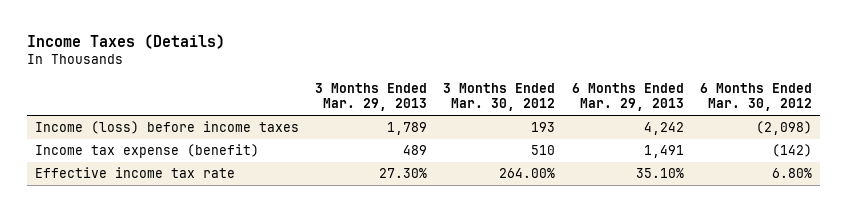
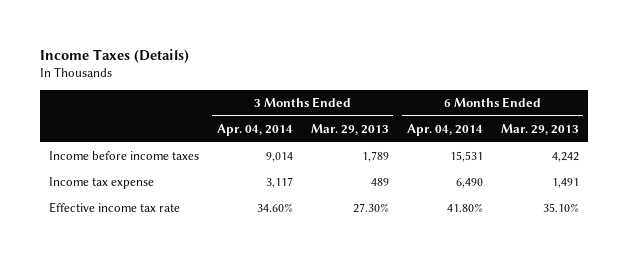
[443,83,556,112] 3 Months Ended Mar. 30, 2012 -> none
[699,83,812,112] 6 Months Ended Mar. 30, 2012 -> none
none -> [216,124,293,137] Apr. 04, 2014
none -> [406,124,483,137] Apr. 04, 2014
[34,121,299,135] Income (loss) before income taxes -> [48,151,199,161] Income before income taxes
[34,144,259,159] Income tax expense (benefit) -> [48,177,154,190] Income tax expense

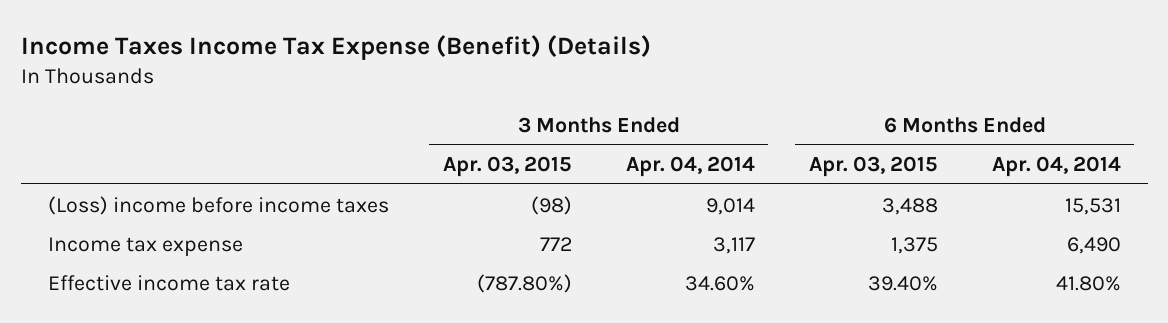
[39,48,189,63] Income Taxes (Details) -> [20,35,651,61] Income Taxes Income Tax Expense (Benefit) (Details)
[310,124,389,136] Mar. 29, 2013 -> none
[500,124,579,136] Mar. 29, 2013 -> none
none -> [442,155,572,177] Apr. 03, 2015
none -> [808,155,938,177] Apr. 03, 2015
[48,151,199,161] Income before income taxes -> [47,195,389,215] (Loss) income before income taxes

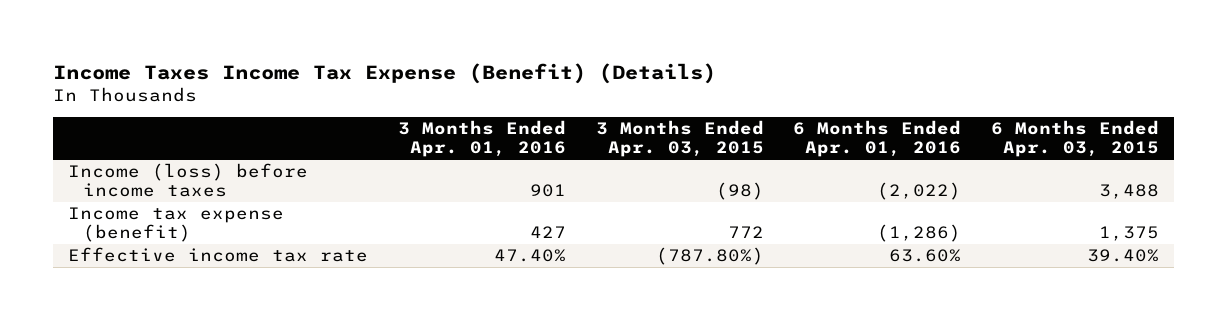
[625,155,755,177] Apr. 04, 2014 -> none
[991,155,1121,177] Apr. 04, 2014 -> none
none -> [397,120,566,158] 3 Months Ended Apr. 01, 2016
none -> [793,120,962,158] 6 Months Ended Apr. 01, 2016
[47,195,389,215] (Loss) income before income taxes -> [68,163,309,198] Income (loss) before income taxes
[47,236,243,257] Income tax expense -> [68,207,285,243] Income tax expense (benefit)

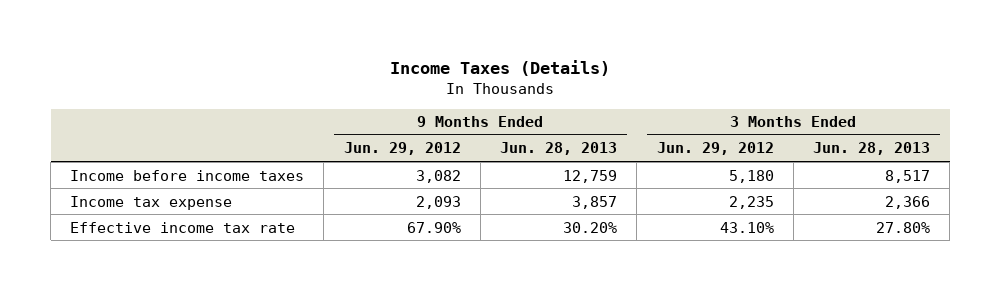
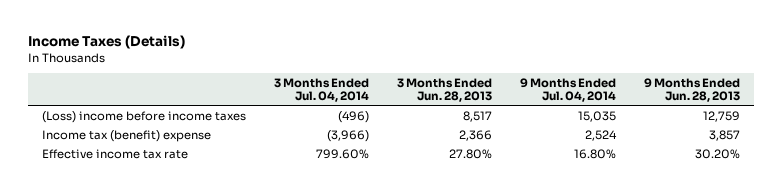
[343,142,461,156] Jun. 29, 2012 -> none
[656,142,774,156] Jun. 29, 2012 -> none
none -> [273,77,369,103] 3 Months Ended Jul. 04, 2014
none -> [519,77,616,103] 9 Months Ended Jul. 04, 2014
[70,169,305,181] Income before income taxes -> [41,110,246,123] (Loss) income before income taxes
[70,195,233,210] Income tax expense -> [41,129,211,142] Income tax (benefit) expense

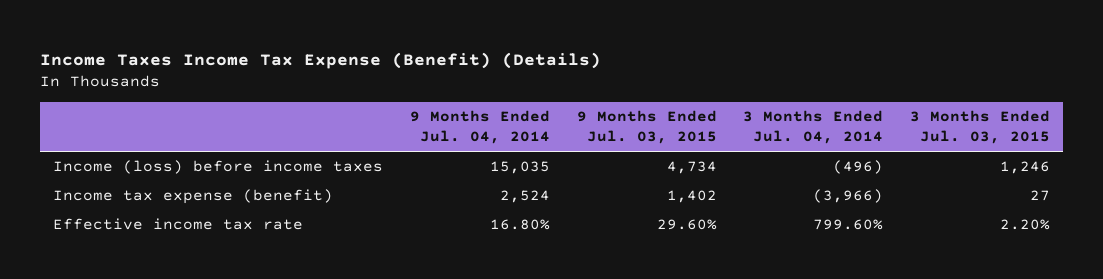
[27,34,185,49] Income Taxes (Details) -> [40,51,602,69] Income Taxes Income Tax Expense (Benefit) (Details)
[396,77,492,103] 3 Months Ended Jun. 28, 2013 -> none
[643,77,740,103] 9 Months Ended Jun. 28, 2013 -> none
none -> [576,109,717,145] 9 Months Ended Jul. 03, 2015
none -> [909,109,1050,145] 3 Months Ended Jul. 03, 2015
[41,110,246,123] (Loss) income before income taxes -> [53,160,384,175] Income (loss) before income taxes
[41,129,211,142] Income tax (benefit) expense -> [53,189,334,205] Income tax expense (benefit)

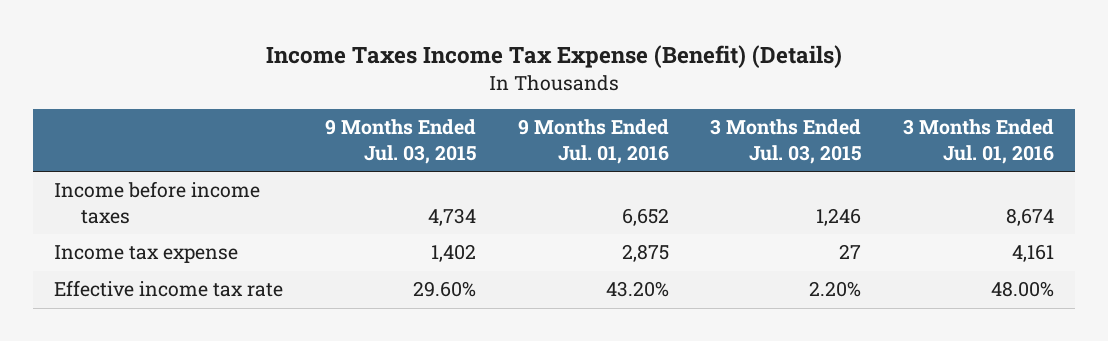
[409,109,550,145] 9 Months Ended Jul. 04, 2014 -> none
[743,109,884,145] 3 Months Ended Jul. 04, 2014 -> none
none -> [517,119,669,164] 9 Months Ended Jul. 01, 2016
none -> [903,119,1055,164] 3 Months Ended Jul. 01, 2016
[53,160,384,175] Income (loss) before income taxes -> [54,181,261,224] Income before income taxes
[53,189,334,205] Income tax expense (benefit) -> [54,245,239,264] Income tax expense

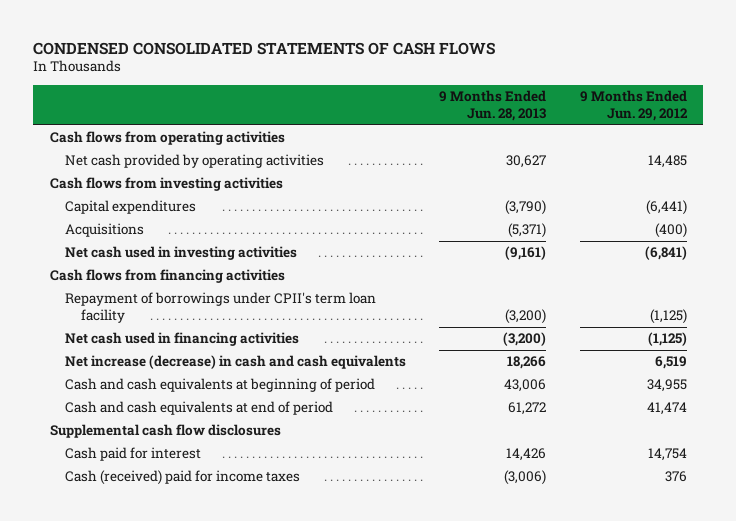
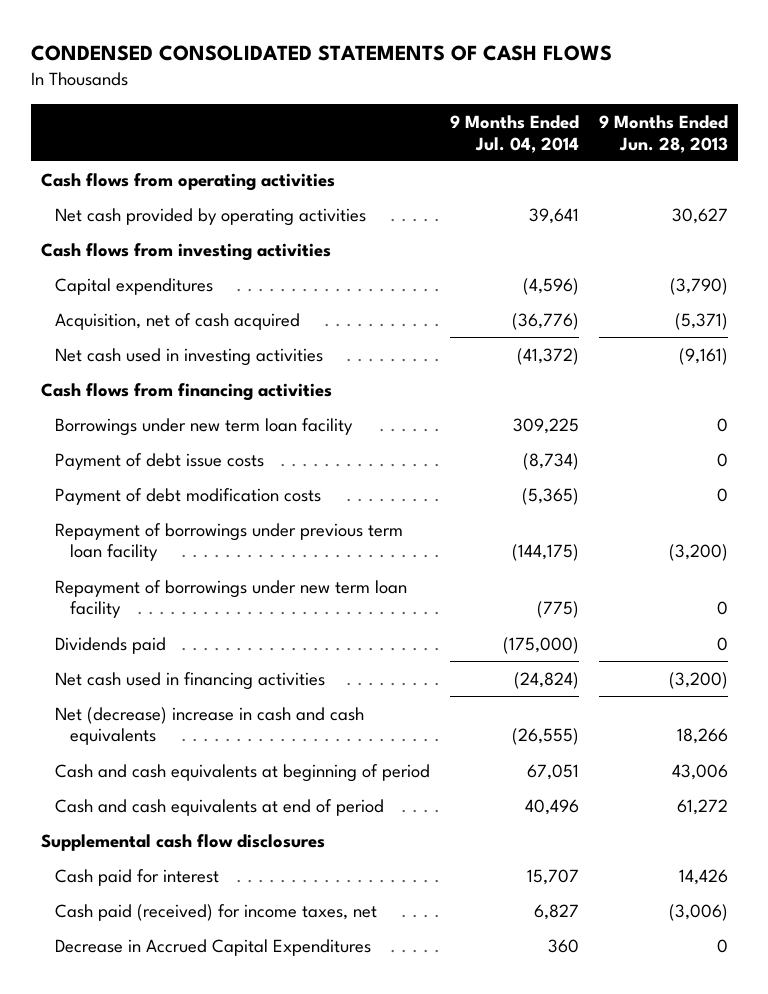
[579,90,688,122] 9 Months Ended Jun. 29, 2012 -> none
none -> [450,114,580,153] 9 Months Ended Jul. 04, 2014
[65,223,145,238] Acquisitions -> [55,312,301,330] Acquisition, net of cash acquired
none -> [55,417,354,436] Borrowings under new term loan facility
none -> [55,452,265,470] Payment of debt issue costs
none -> [55,487,322,505] Payment of debt modification costs
[65,292,377,324] Repayment of borrowings under CPII's term loan facility -> [55,522,404,562] Repayment of borrowings under previous term loan facility
none -> [55,579,408,619] Repayment of borrowings under new term loan facility
none -> [55,636,167,654] Dividends paid
[65,355,407,370] Net increase (decrease) in cash and cash equivalents -> [55,706,365,746] Net (decrease) increase in cash and cash equivalents
[65,470,301,486] Cash (received) paid for income taxes -> [55,903,378,921] Cash paid (received) for income taxes, net
none -> [55,938,372,956] Decrease in Accrued Capital Expenditures

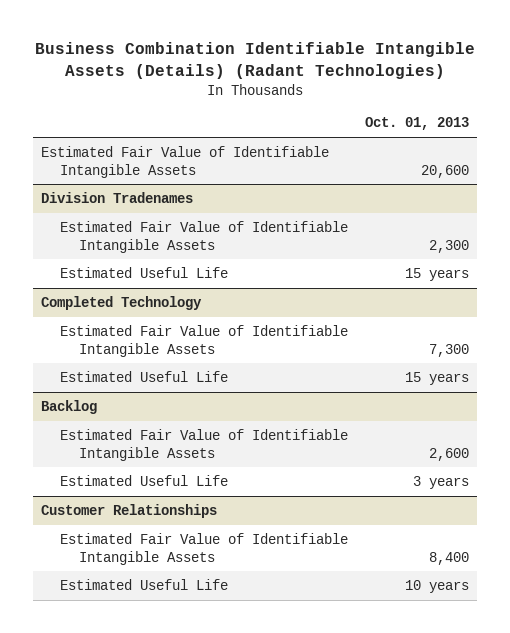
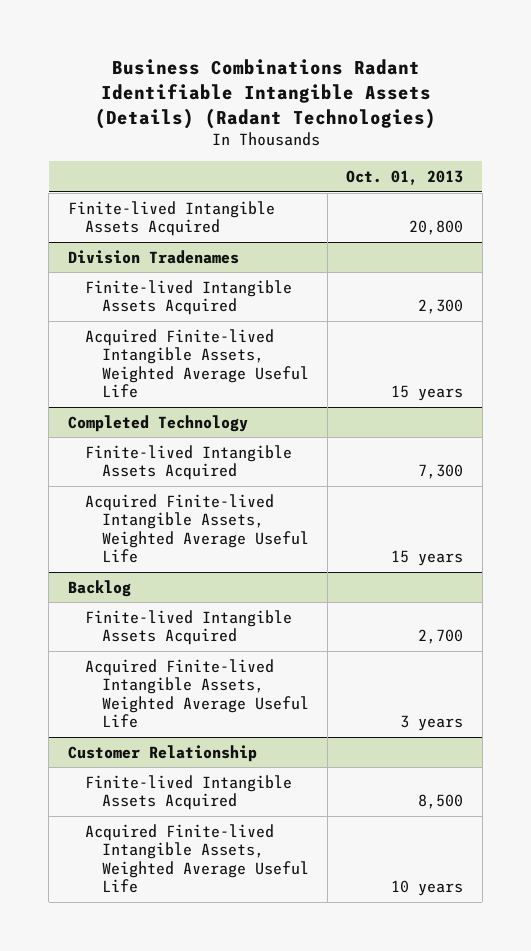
[34,42,475,79] Business Combination Identifiable Intangible Assets (Details) (Radant Technologies) -> [94,58,436,129] Business Combinations Radant Identifiable Intangible Assets (Details) (Radant Technologies)
[41,145,330,178] Estimated Fair Value of Identifiable Intangible Assets -> [67,200,275,237] Finite-lived Intangible Assets Acquired
[420,164,469,178] 20,600 -> [409,220,464,236] 20,800
[60,220,349,253] Estimated Fair Value of Identifiable Intangible Assets -> [84,279,292,316] Finite-lived Intangible Assets Acquired
[60,266,229,278] Estimated Useful Life -> [84,328,309,399] Acquired Finite-lived Intangible Assets, Weighted Average Useful Life
[60,324,349,357] Estimated Fair Value of Identifiable Intangible Assets -> [84,444,292,481] Finite-lived Intangible Assets Acquired
[60,370,229,382] Estimated Useful Life -> [84,493,309,564] Acquired Finite-lived Intangible Assets, Weighted Average Useful Life
[60,428,349,461] Estimated Fair Value of Identifiable Intangible Assets -> [84,609,292,646] Finite-lived Intangible Assets Acquired
[428,447,469,461] 2,600 -> [418,629,464,645] 2,700
[60,474,229,486] Estimated Useful Life -> [84,658,309,729] Acquired Finite-lived Intangible Assets, Weighted Average Useful Life
[41,503,218,518] Customer Relationships -> [67,744,257,762] Customer Relationship
[60,532,349,565] Estimated Fair Value of Identifiable Intangible Assets -> [84,774,292,811] Finite-lived Intangible Assets Acquired
[428,551,469,565] 8,400 -> [418,794,464,810] 8,500
[60,578,229,590] Estimated Useful Life -> [84,823,309,894] Acquired Finite-lived Intangible Assets, Weighted Average Useful Life

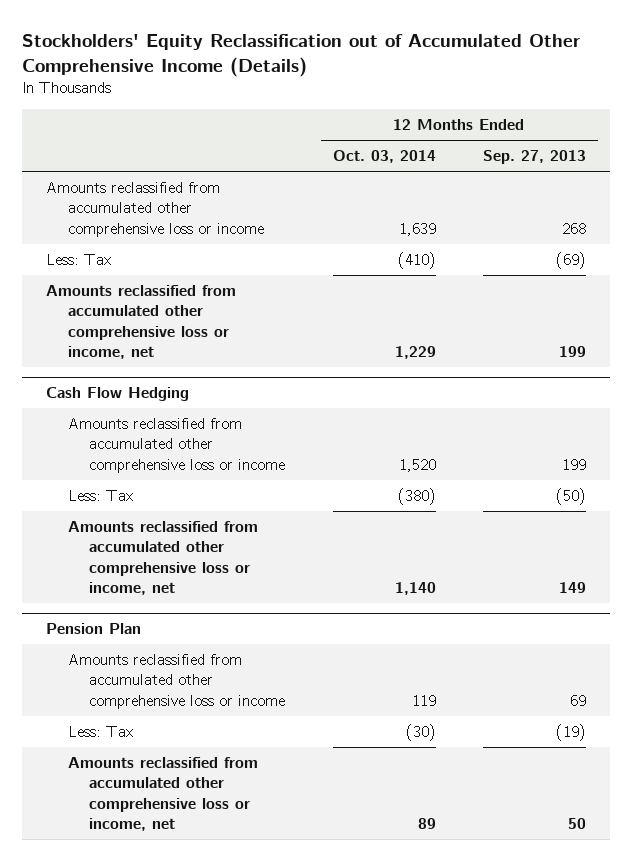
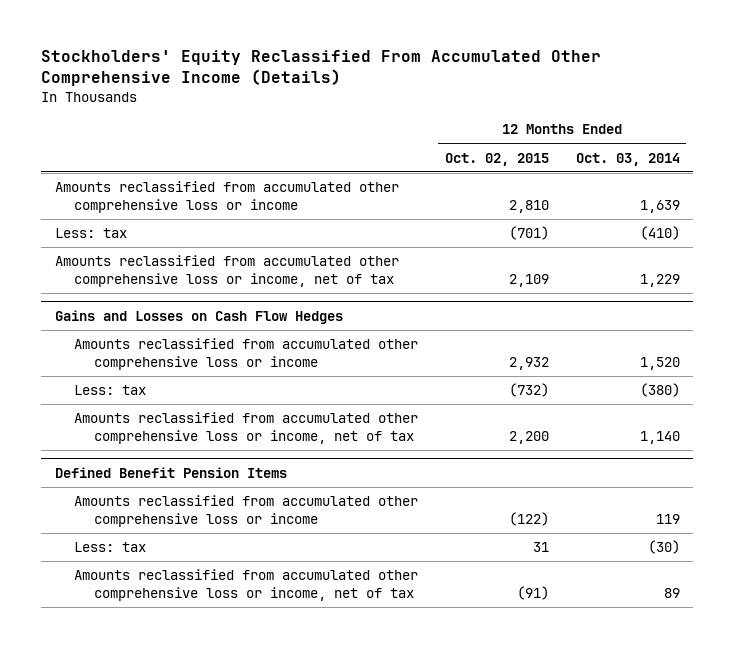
[22,34,581,77] Stockholders' Equity Reclassification out of Accumulated Other Comprehensive Income (Details) -> [41,50,602,87] Stockholders' Equity Reclassified From Accumulated Other Comprehensive Income (Details)
[482,150,586,165] Sep. 27, 2013 -> none
none -> [444,152,549,166] Oct. 02, 2015
[46,387,190,402] Cash Flow Hedging -> none
[46,254,112,266] Less: Tax -> [54,228,127,239] Less: tax
[46,285,237,359] Amounts reclassified from accumulated other comprehensive loss or income, net -> [54,255,399,287] Amounts reclassified from accumulated other comprehensive loss or income, net of tax
none -> [54,309,343,324] Gains and Losses on Cash Flow Hedges
[46,623,142,635] Pension Plan -> none
[67,490,133,502] Less: Tax -> [74,385,147,396] Less: tax
[67,521,258,595] Amounts reclassified from accumulated other comprehensive loss or income, net -> [74,412,419,444] Amounts reclassified from accumulated other comprehensive loss or income, net of tax
none -> [54,466,287,478] Defined Benefit Pension Items
[67,726,133,738] Less: Tax -> [74,542,147,553] Less: tax
[67,757,258,831] Amounts reclassified from accumulated other comprehensive loss or income, net -> [74,569,419,601] Amounts reclassified from accumulated other comprehensive loss or income, net of tax

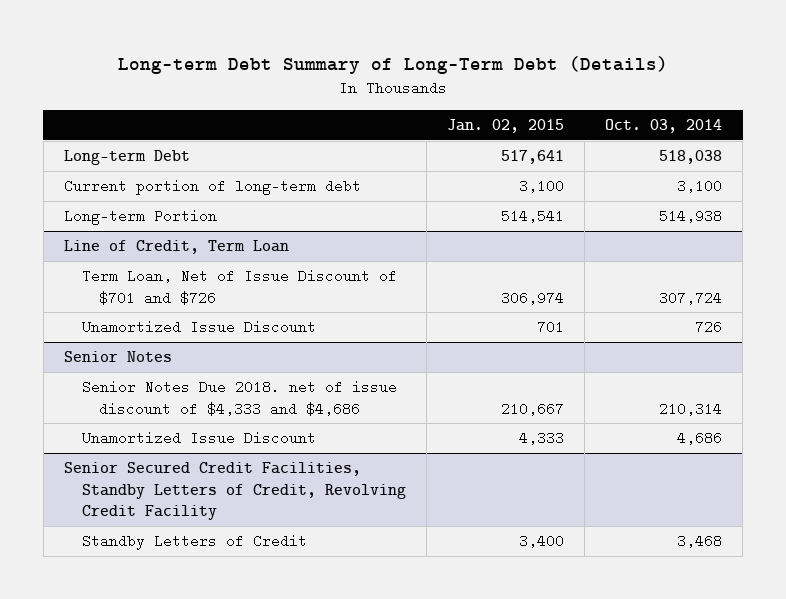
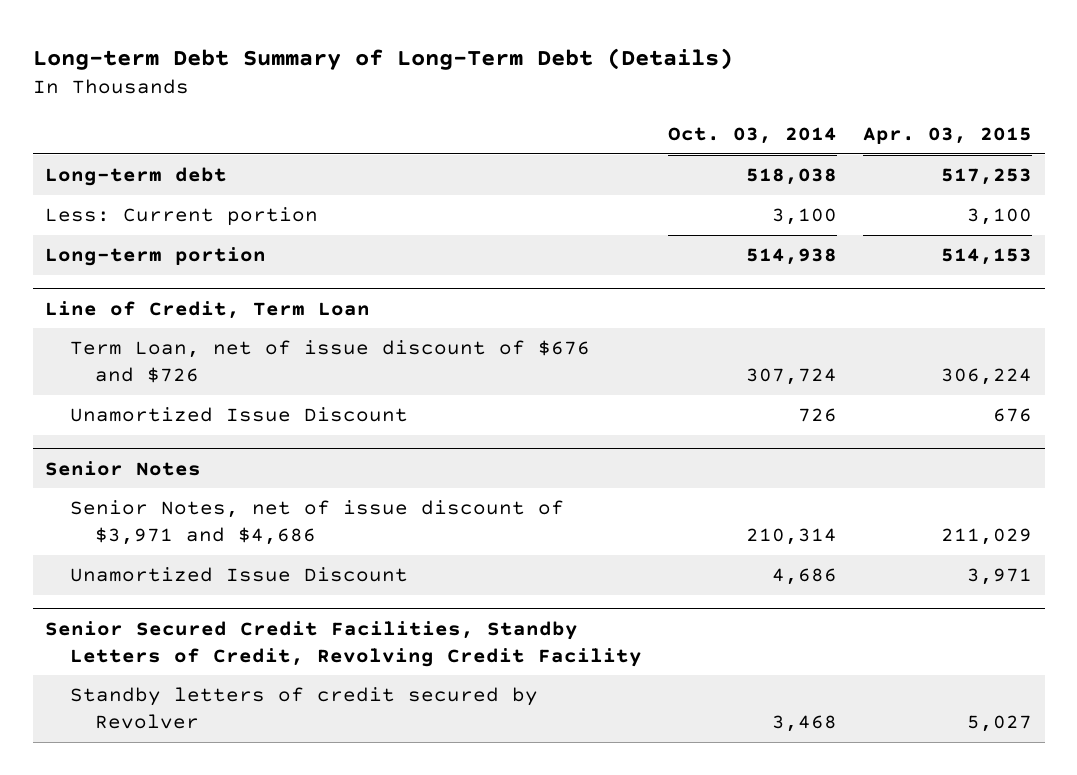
[446,119,564,134] Jan. 02, 2015 -> none
none -> [862,127,1032,145] Apr. 03, 2015
[63,150,190,166] Long-term Debt -> [45,167,228,187] Long-term debt
[63,179,361,196] Current portion of long-term debt -> [45,207,319,227] Less: Current portion
[63,209,217,226] Long-term Portion -> [45,247,267,267] Long-term portion
[81,269,397,305] Term Loan, Net of Issue Discount of $701 and $726 -> [70,340,591,384] Term Loan, net of issue discount of $676 and $726
[81,380,397,416] Senior Notes Due 2018. net of issue discount of $4,333 and $4,686 -> [70,500,565,546] Senior Notes, net of issue discount of $3,971 and $4,686
[81,534,307,551] Standby Letters of Credit -> [70,687,539,730] Standby letters of credit secured by Revolver

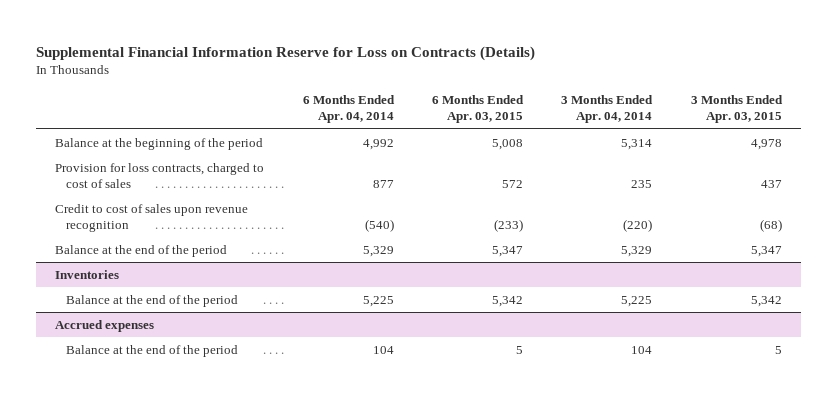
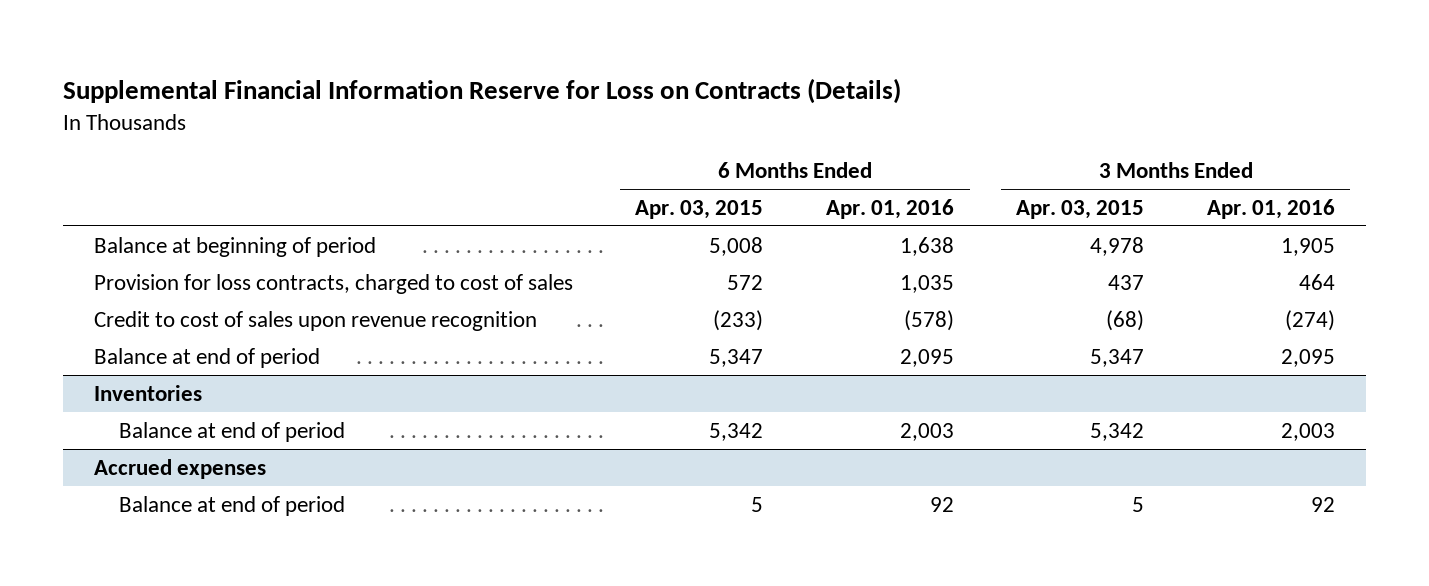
[302,95,395,124] 6 Months Ended Apr. 04, 2014 -> none
[561,95,654,124] 3 Months Ended Apr. 04, 2014 -> none
none -> [825,198,954,219] Apr. 01, 2016
none -> [1206,198,1335,219] Apr. 01, 2016
[55,137,264,150] Balance at the beginning of the period -> [94,236,377,257] Balance at beginning of period
[55,244,228,257] Balance at the end of the period -> [94,347,321,368] Balance at end of period
[66,294,239,307] Balance at the end of the period -> [119,421,346,442] Balance at end of period
[66,344,239,357] Balance at the end of the period -> [119,495,346,516] Balance at end of period

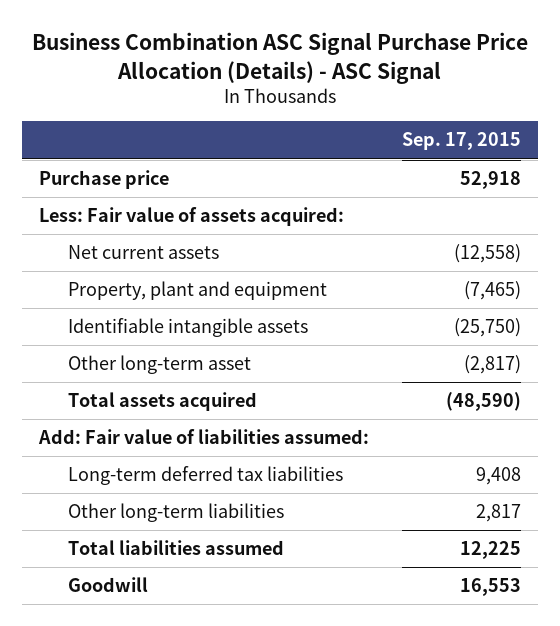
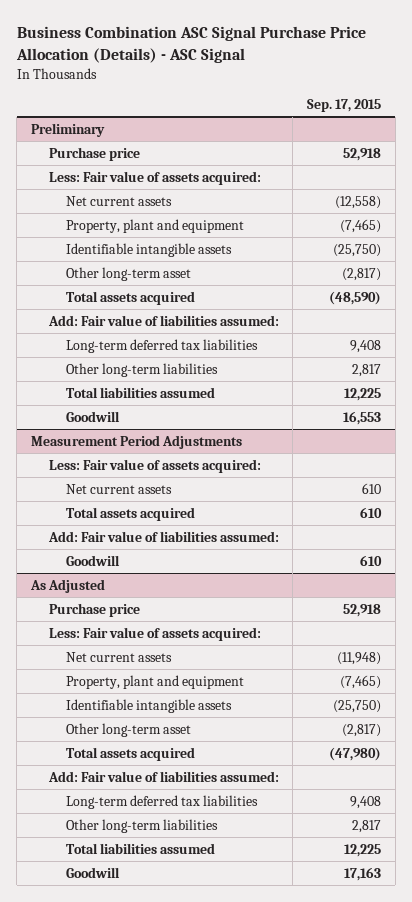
none -> [30,122,105,137] Preliminary
none -> [30,434,242,449] Measurement Period Adjustments
none -> [48,458,261,473] Less: Fair value of assets acquired:
none -> [66,483,173,494] Net current assets
none -> [66,506,196,521] Total assets acquired
none -> [47,530,279,542] Add: Fair value of liabilities assumed:
none -> [66,554,121,566] Goodwill
none -> [29,578,105,593] As Adjusted
none -> [48,602,140,617] Purchase price
none -> [48,626,261,641] Less: Fair value of assets acquired:
none -> [66,651,173,662] Net current assets
none -> [66,674,245,689] Property, plant and equipment
none -> [66,698,233,713] Identifiable intangible assets
none -> [66,722,192,737] Other long-term asset
none -> [66,746,196,761] Total assets acquired
none -> [47,770,279,782] Add: Fair value of liabilities assumed:
none -> [66,794,259,809] Long-term deferred tax liabilities
none -> [66,818,219,833] Other long-term liabilities
none -> [66,842,216,854] Total liabilities assumed
none -> [66,866,121,878] Goodwill

